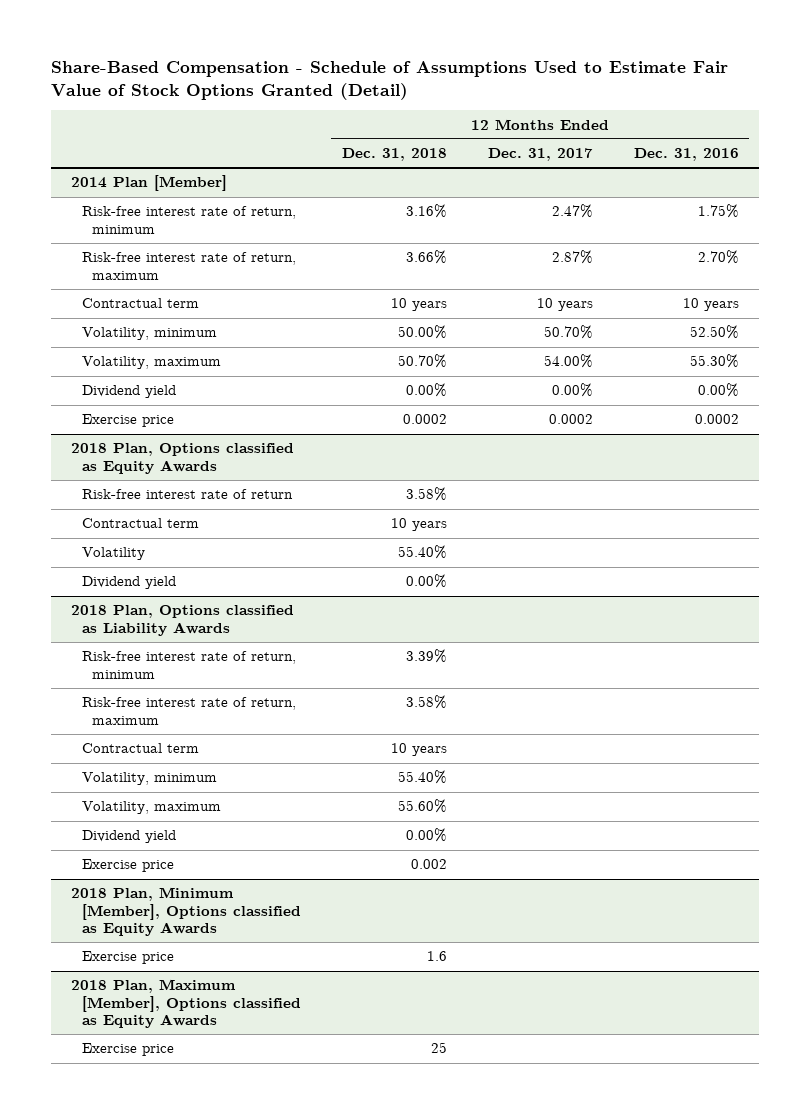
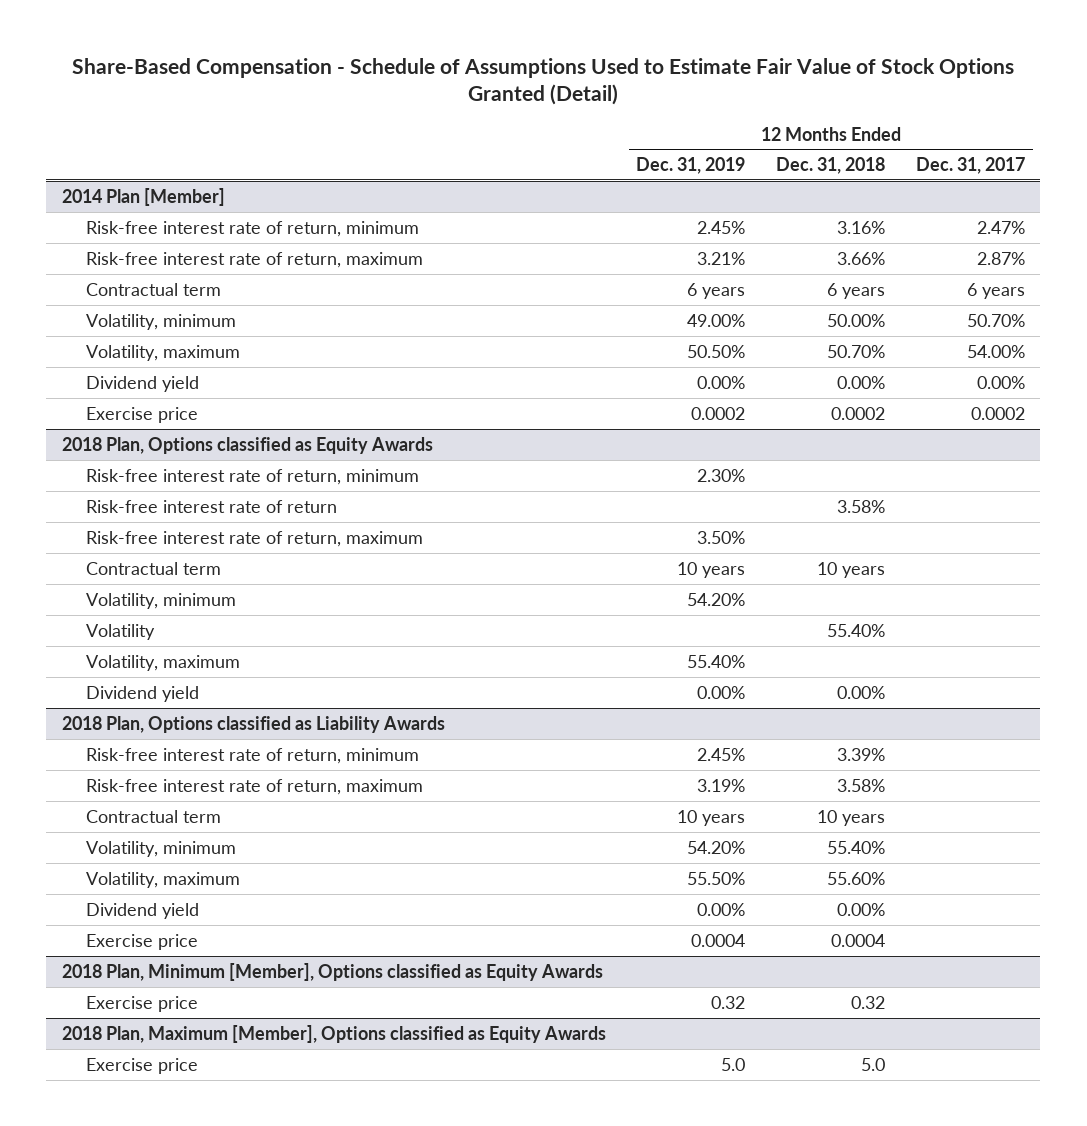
[633,148,739,162] Dec. 31, 2016 -> none
none -> [636,157,746,175] Dec. 31, 2019
[390,298,447,312] 10 years -> [827,282,886,299] 6 years
[536,298,593,312] 10 years -> [967,282,1026,299] 6 years
none -> [85,468,419,485] Risk-free interest rate of return, minimum
none -> [85,530,423,547] Risk-free interest rate of return, maximum
none -> [85,592,236,609] Volatility, minimum
none -> [85,654,240,671] Volatility, maximum
[410,859,447,870] 0.002 -> [831,933,886,947] 0.0004
[426,951,447,962] 1.6 -> [851,995,886,1009] 0.32
[430,1042,447,1054] 25 -> [861,1057,886,1071] 5.0

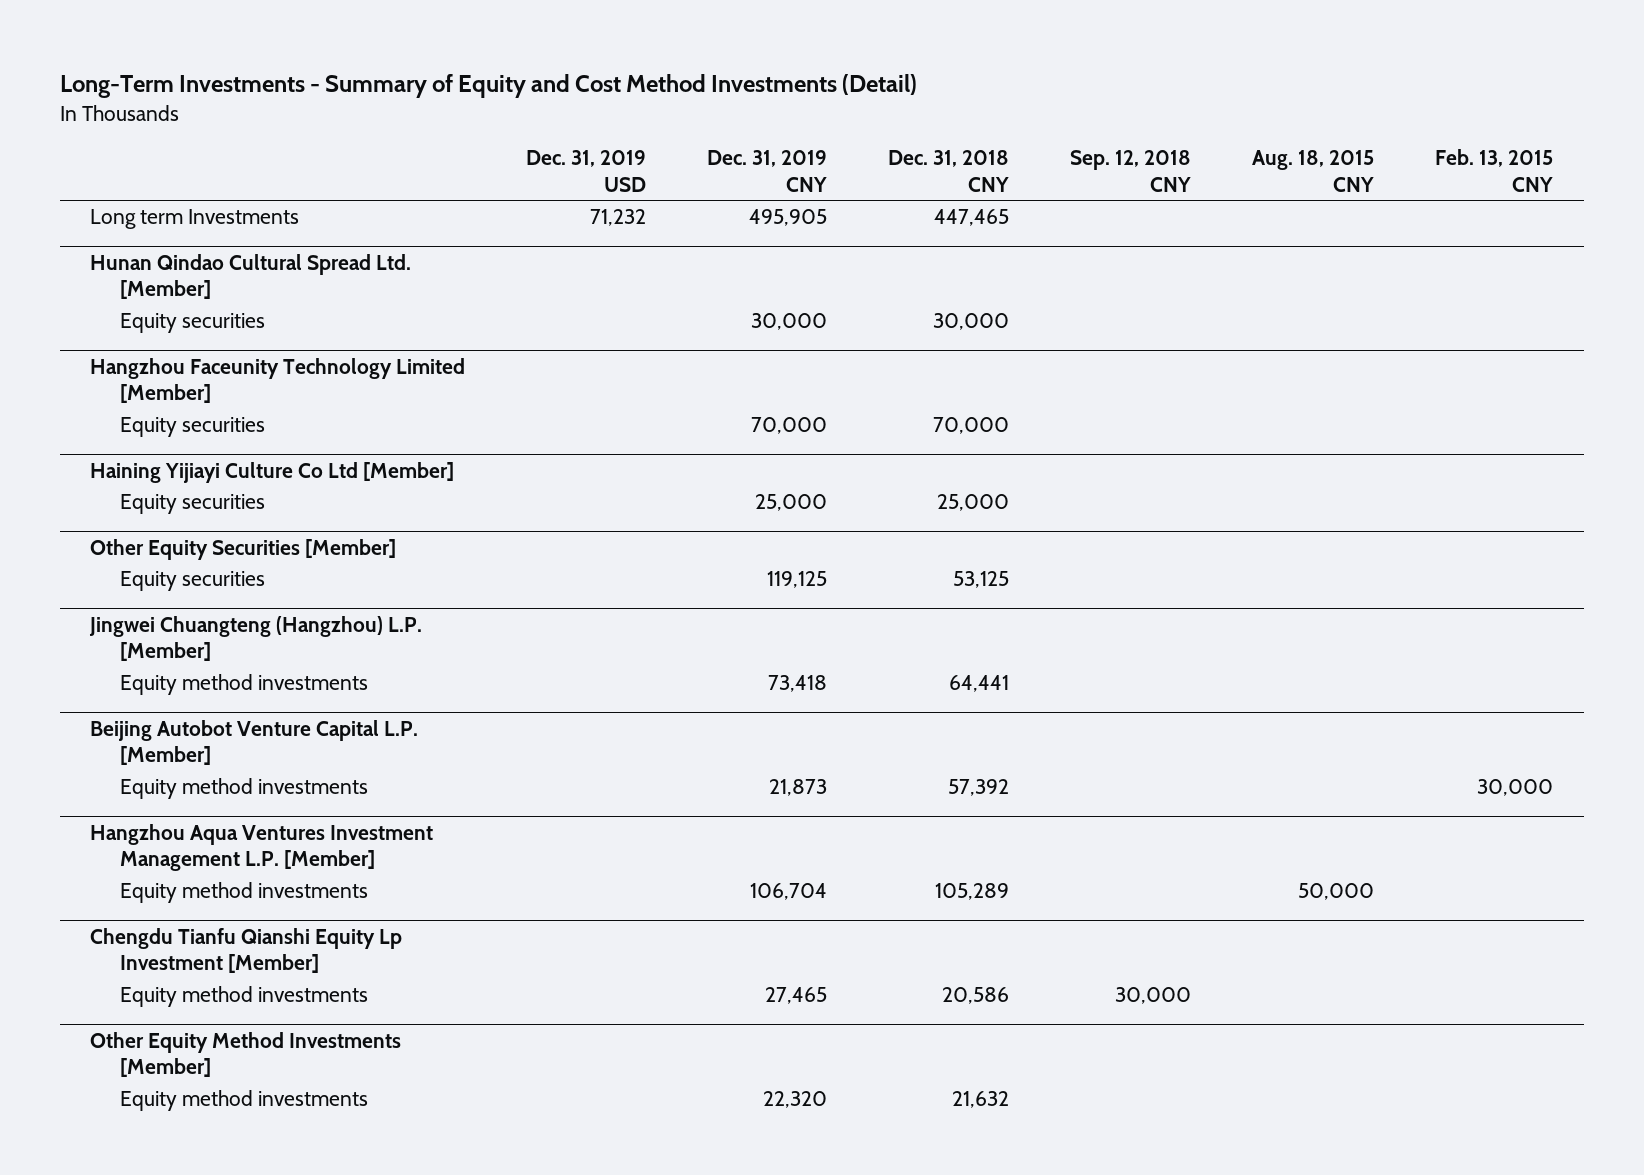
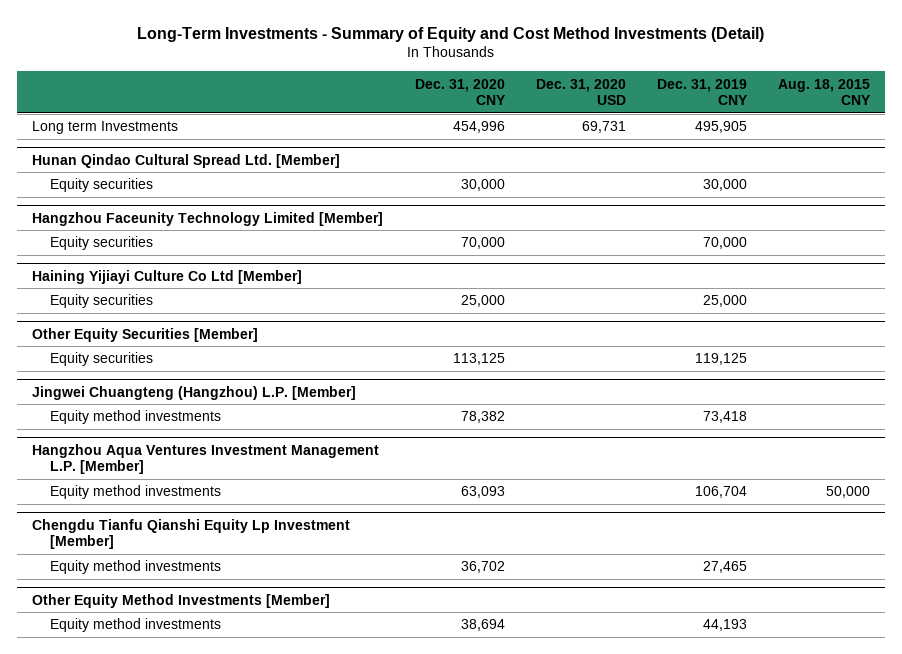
[526,150,647,192] Dec. 31, 2019 USD -> none
[888,150,1010,192] Dec. 31, 2018 CNY -> none
[1070,150,1192,192] Sep. 12, 2018 CNY -> none
[1435,149,1554,192] Feb. 13, 2015 CNY -> none
none -> [414,78,506,106] Dec. 31, 2020 CNY
none -> [535,78,626,106] Dec. 31, 2020 USD
[90,719,419,766] Beijing Autobot Venture Capital L.P. [Member] -> none
[119,778,368,800] Equity method investments -> none
[763,1091,828,1109] 22,320 -> [702,619,747,632] 44,193

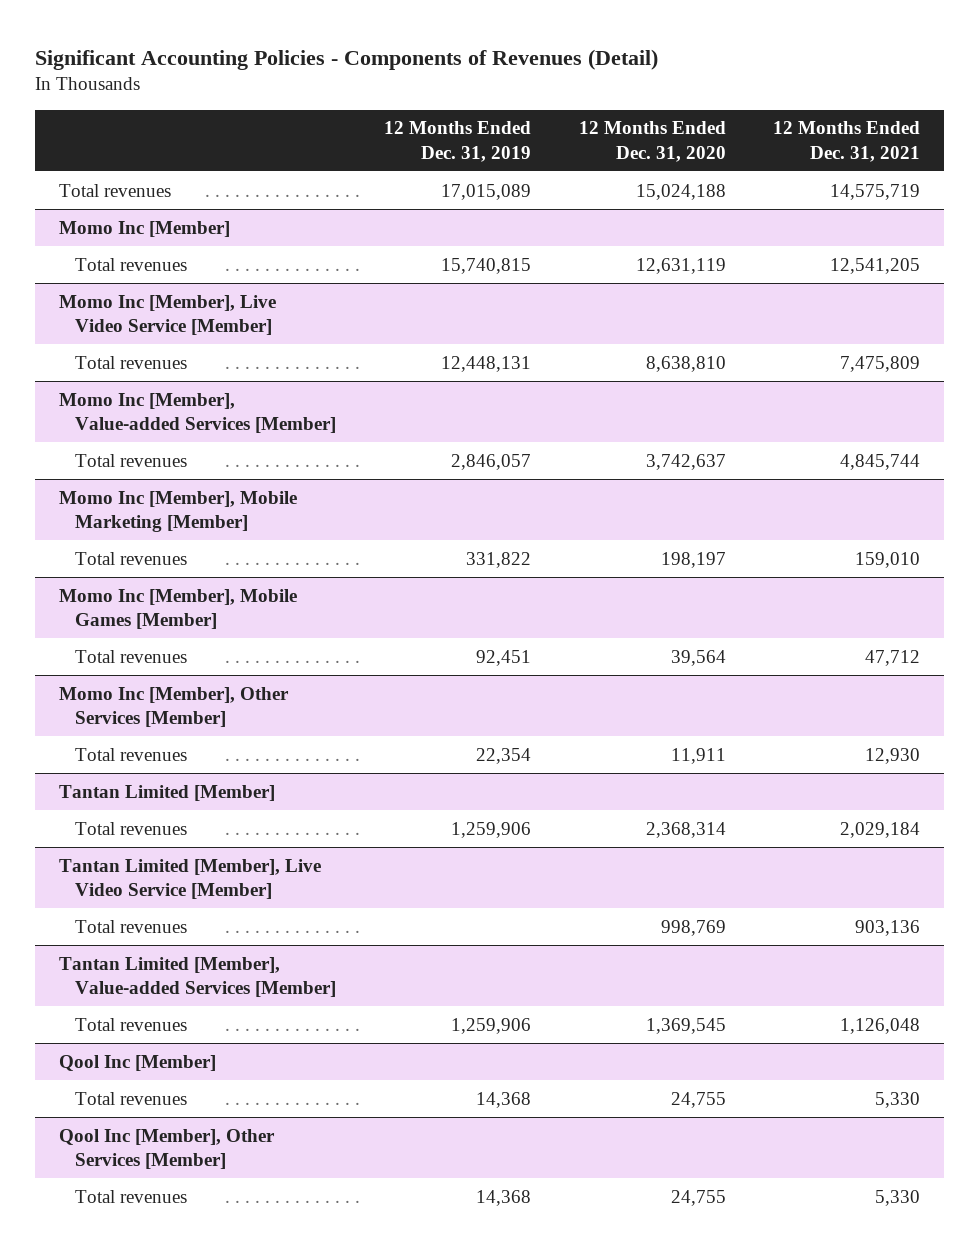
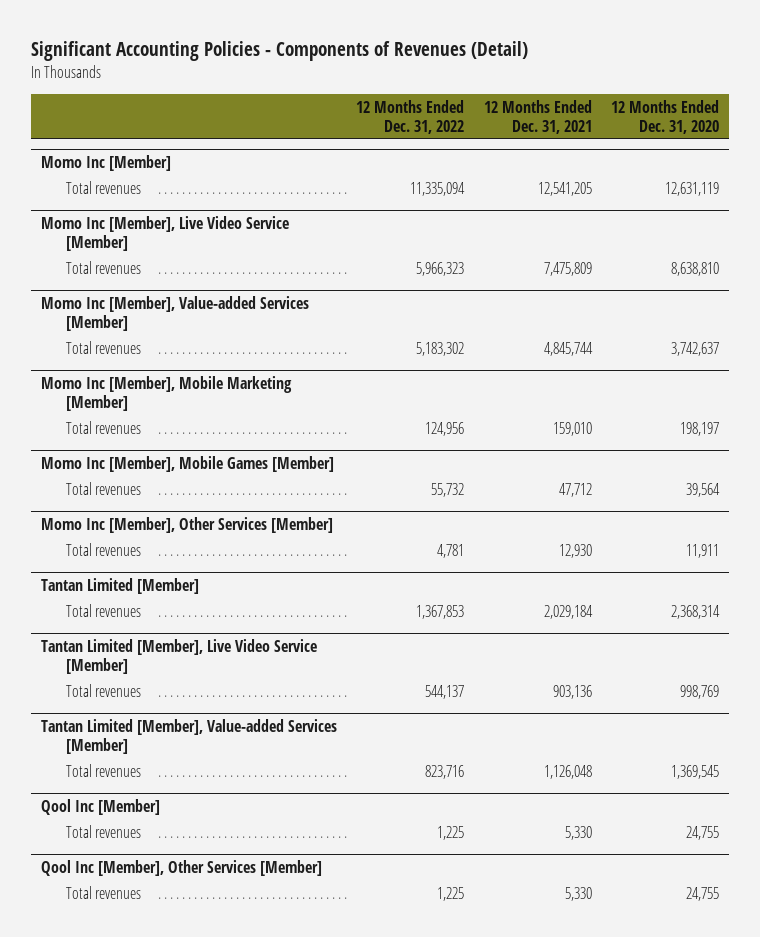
[383,121,531,162] 12 Months Ended Dec. 31, 2019 -> none
none -> [356,100,465,134] 12 Months Ended Dec. 31, 2022
[58,183,171,197] Total revenues -> none

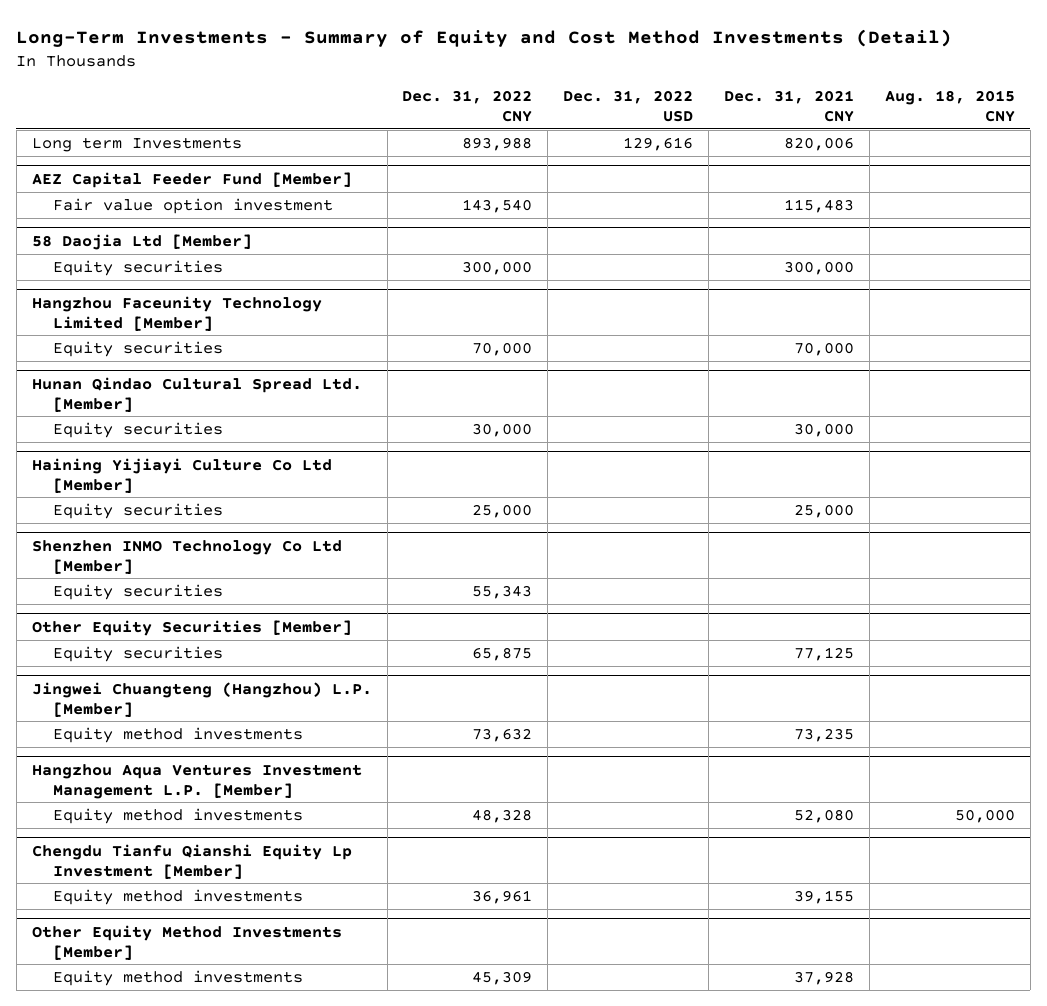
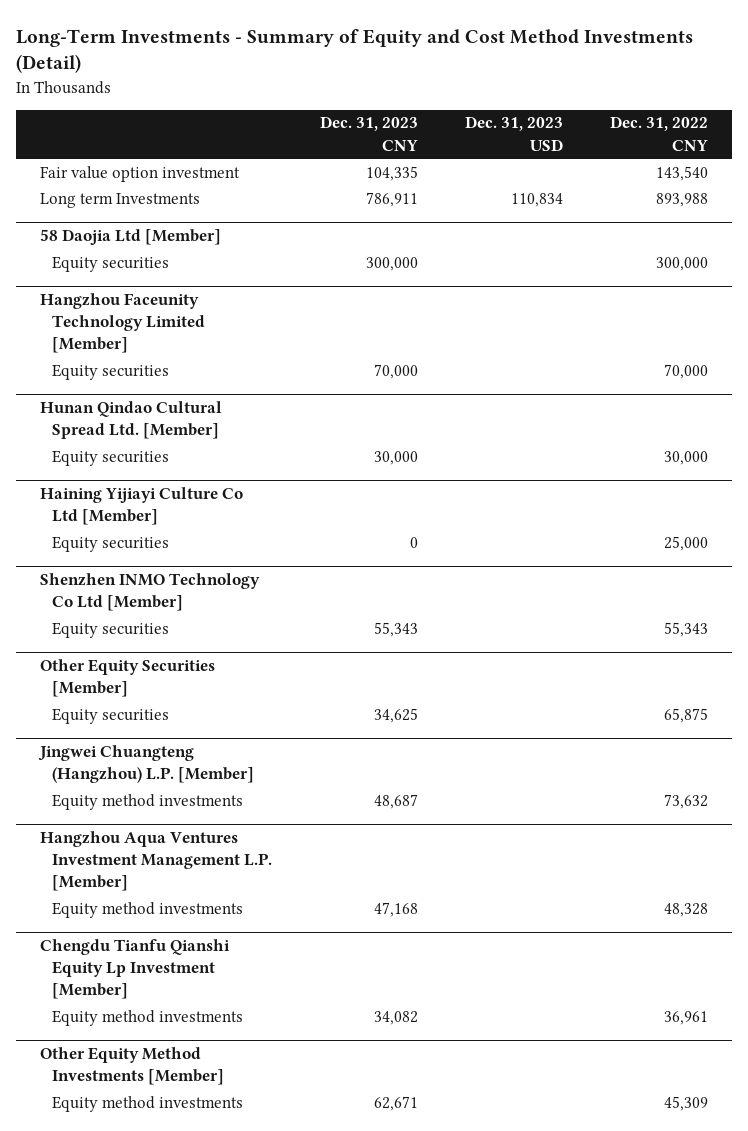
[563,90,694,122] Dec. 31, 2022 USD -> none
[724,90,855,122] Dec. 31, 2021 CNY -> none
[884,90,1015,122] Aug. 18, 2015 CNY -> none
none -> [319,116,418,151] Dec. 31, 2023 CNY
none -> [464,116,563,151] Dec. 31, 2023 USD
[31,171,352,188] AEZ Capital Feeder Fund [Member] -> none
[31,136,242,152] Long term Investments -> [39,192,200,208] Long term Investments

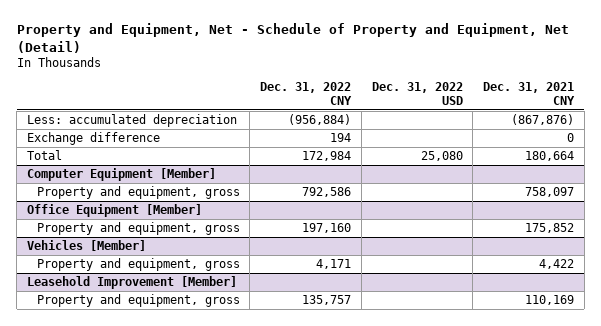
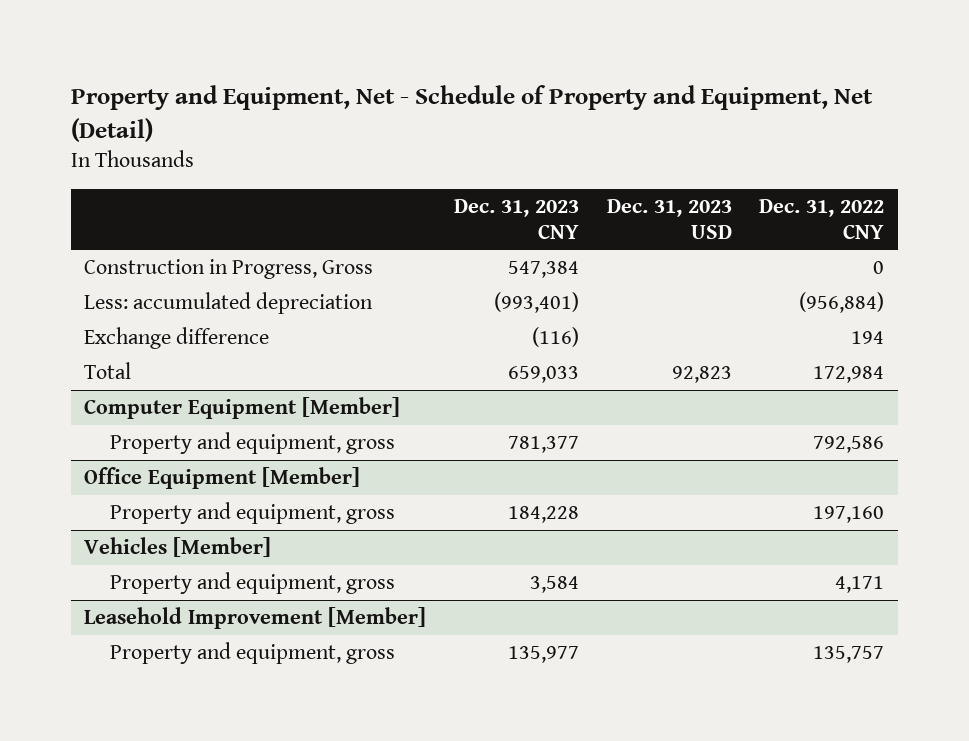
[371,82,463,105] Dec. 31, 2022 USD -> none
[482,82,575,105] Dec. 31, 2021 CNY -> none
none -> [454,198,580,239] Dec. 31, 2023 CNY
none -> [606,198,732,239] Dec. 31, 2023 USD
none -> [84,259,374,280] Construction in Progress, Gross

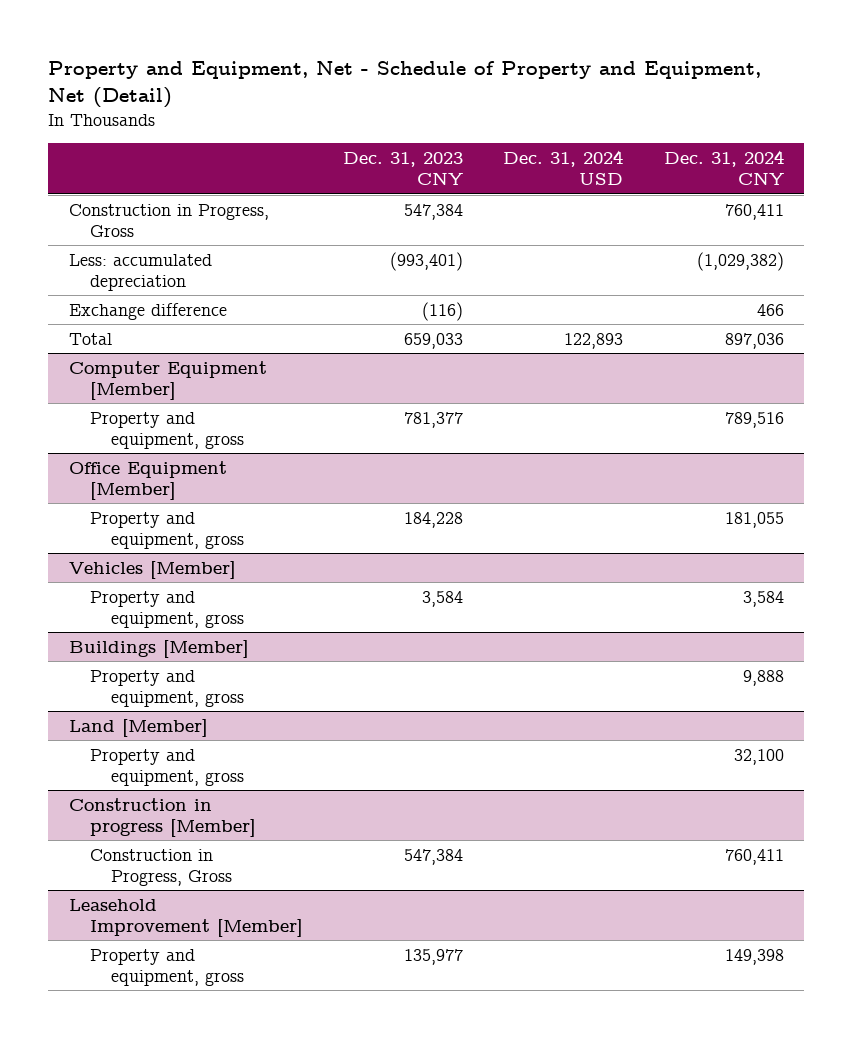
[606,198,732,239] Dec. 31, 2023 USD -> none
[759,198,885,239] Dec. 31, 2022 CNY -> none
none -> [503,149,624,185] Dec. 31, 2024 USD
none -> [663,149,784,185] Dec. 31, 2024 CNY
none -> [68,639,249,658] Buildings [Member]
none -> [89,669,244,707] Property and equipment, gross
none -> [68,718,208,737] Land [Member]
none -> [89,748,244,786] Property and equipment, gross
none -> [68,797,256,837] Construction in progress [Member]
none -> [89,848,232,886] Construction in Progress, Gross

